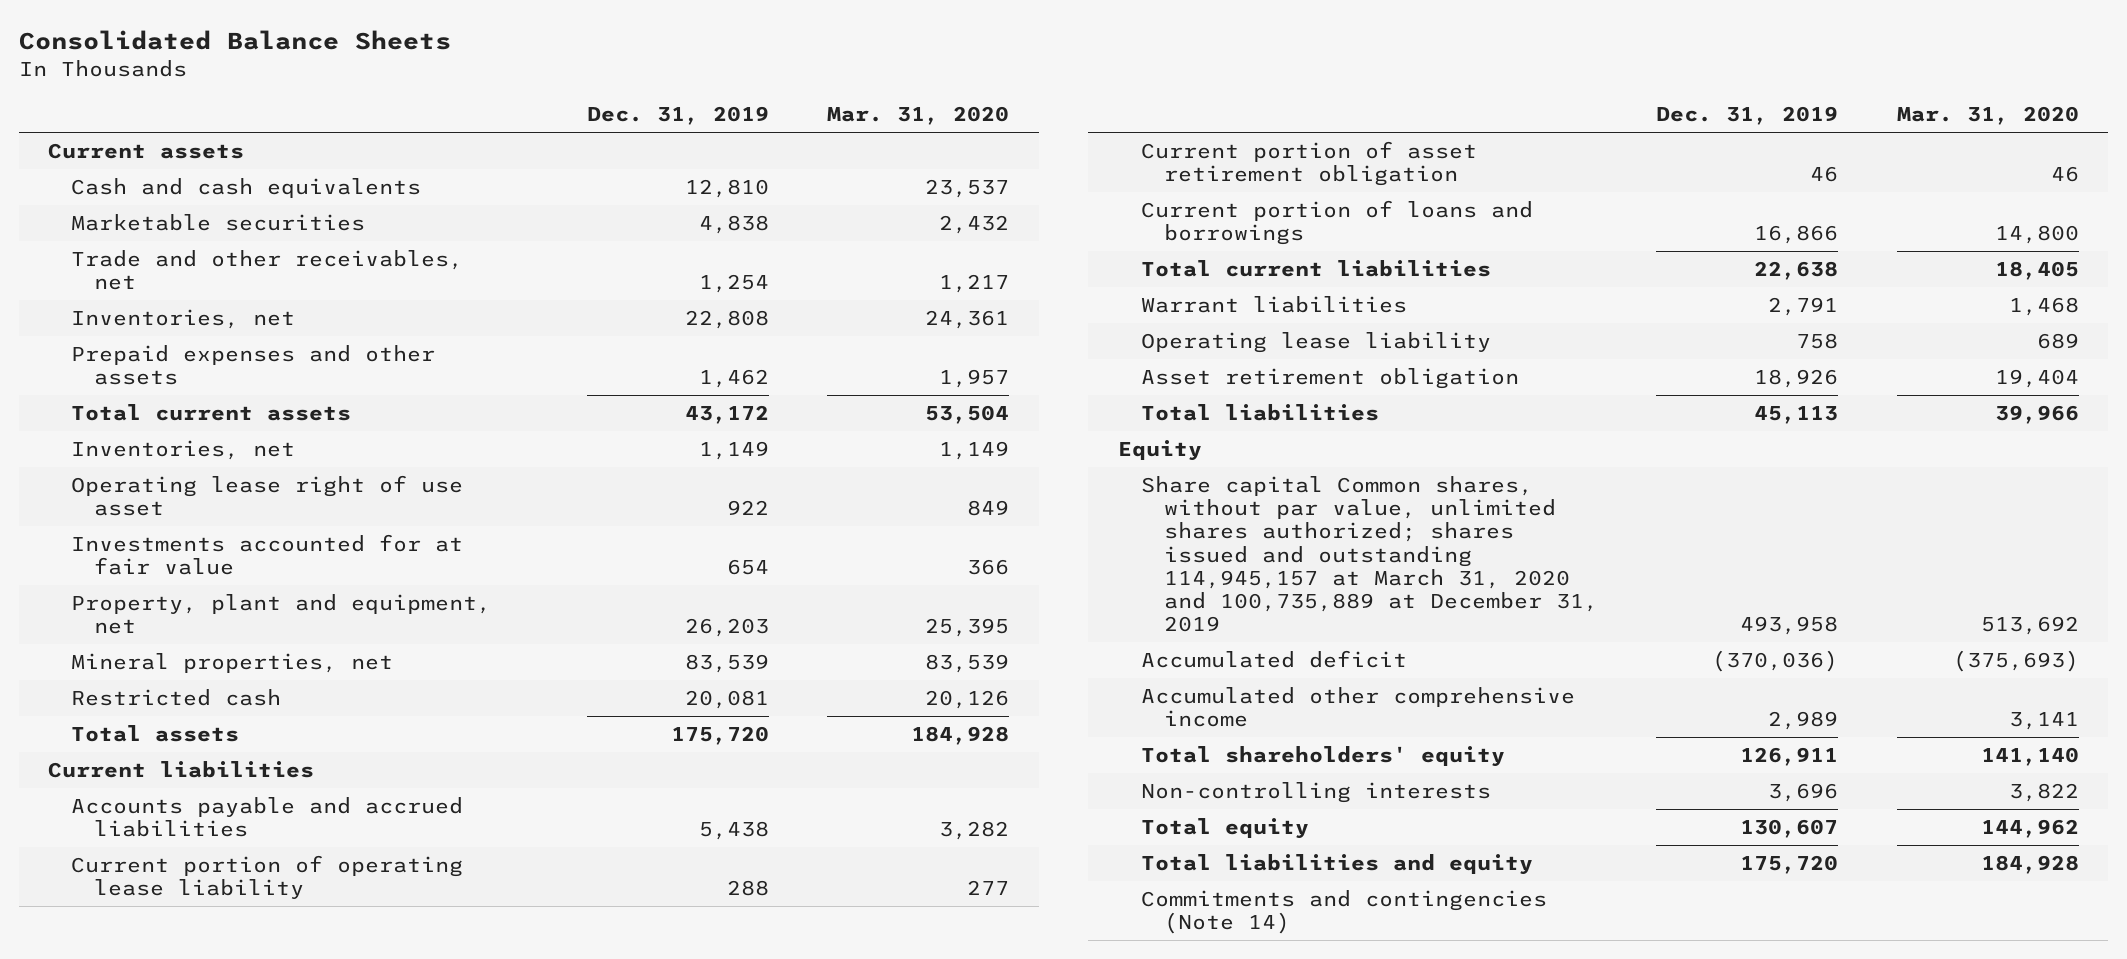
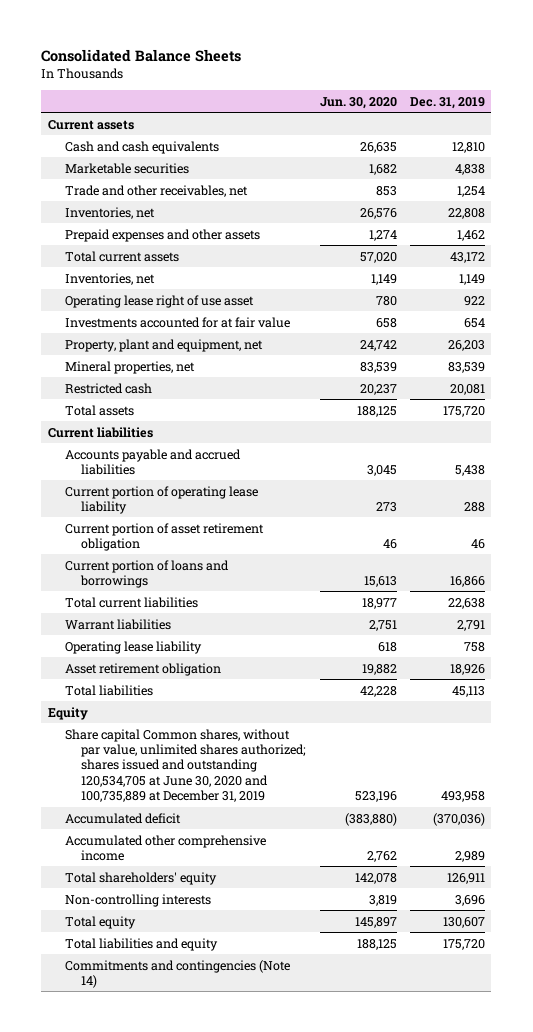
[827,106,1010,126] Mar. 31, 2020 -> none
none -> [319,96,397,109] Jun. 30, 2020
[1140,476,1598,633] Share capital Common shares, without par value, unlimited shares authorized; shares issued and outstanding 114,945,157 at March 31, 2020 and 100,735,889 at December 31, 2019 -> [64,728,307,802] Share capital Common shares, without par value, unlimited shares authorized; shares issued and outstanding 120,534,705 at June 30, 2020 and 100,735,889 at December 31, 2019

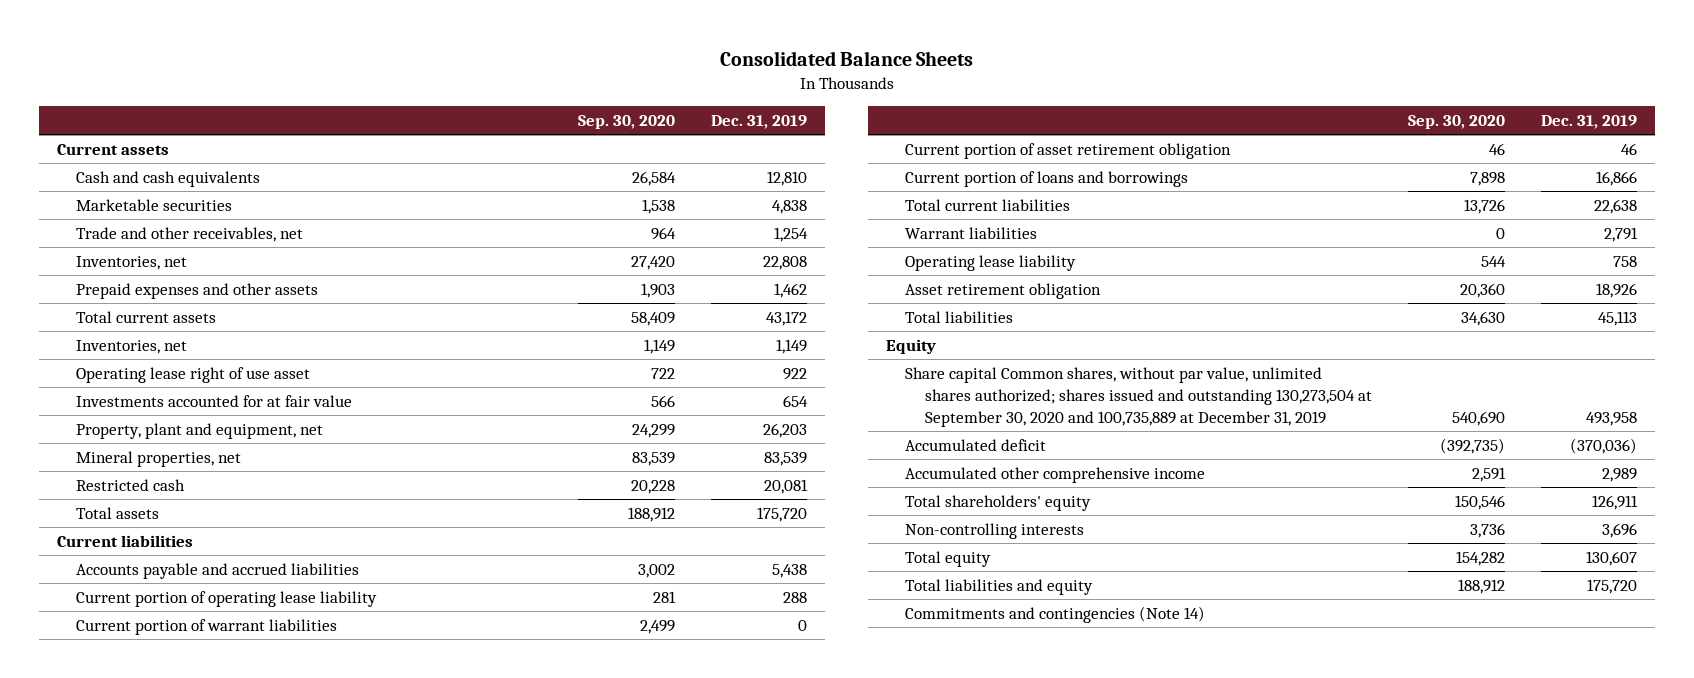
[319,96,397,109] Jun. 30, 2020 -> none
none -> [578,115,676,130] Sep. 30, 2020
none -> [76,618,338,635] Current portion of warrant liabilities
[64,728,307,802] Share capital Common shares, without par value, unlimited shares authorized; shares issued and outstanding 120,534,705 at June 30, 2020 and 100,735,889 at December 31, 2019 -> [905,366,1372,428] Share capital Common shares, without par value, unlimited shares authorized; shares issued and outstanding 130,273,504 at September 30, 2020 and 100,735,889 at December 31, 2019

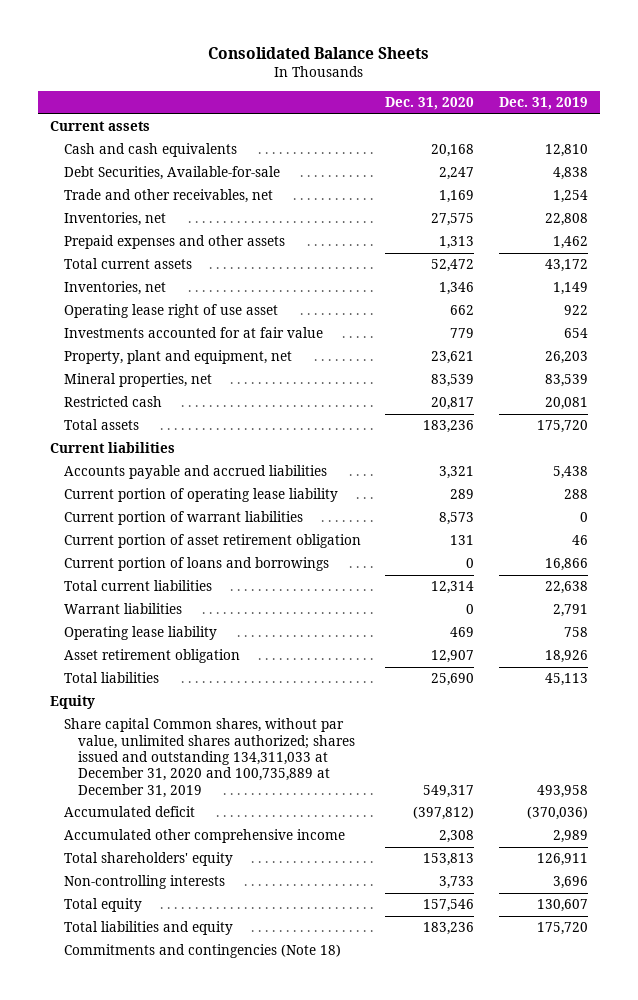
[578,115,676,130] Sep. 30, 2020 -> none
none -> [385,97,475,111] Dec. 31, 2020
[76,198,233,211] Marketable securities -> [64,166,281,181] Debt Securities, Available-for-sale
[905,366,1372,428] Share capital Common shares, without par value, unlimited shares authorized; shares issued and outstanding 130,273,504 at September 30, 2020 and 100,735,889 at December 31, 2019 -> [64,718,355,798] Share capital Common shares, without par value, unlimited shares authorized; shares issued and outstanding 134,311,033 at December 31, 2020 and 100,735,889 at December 31, 2019
[905,605,1206,623] Commitments and contingencies (Note 14) -> [64,944,342,959] Commitments and contingencies (Note 18)

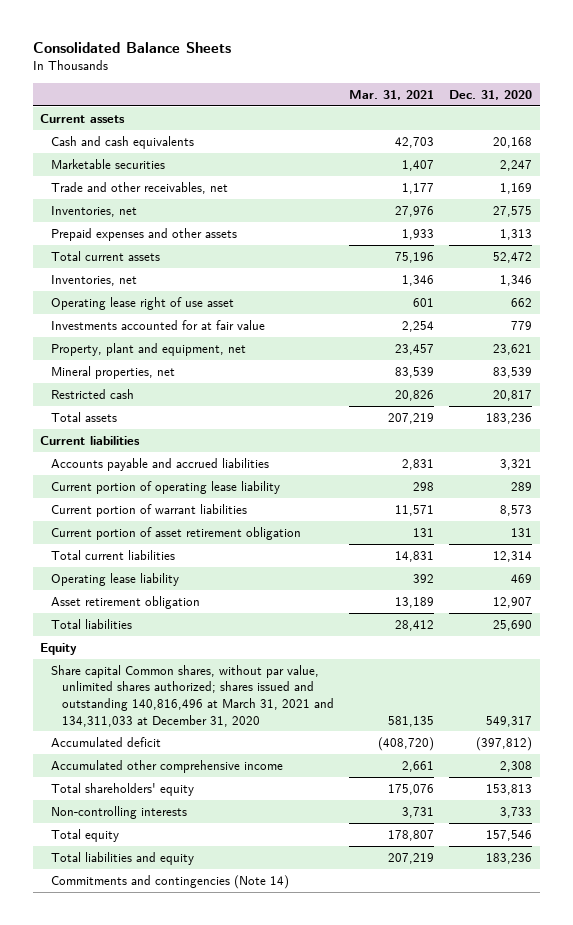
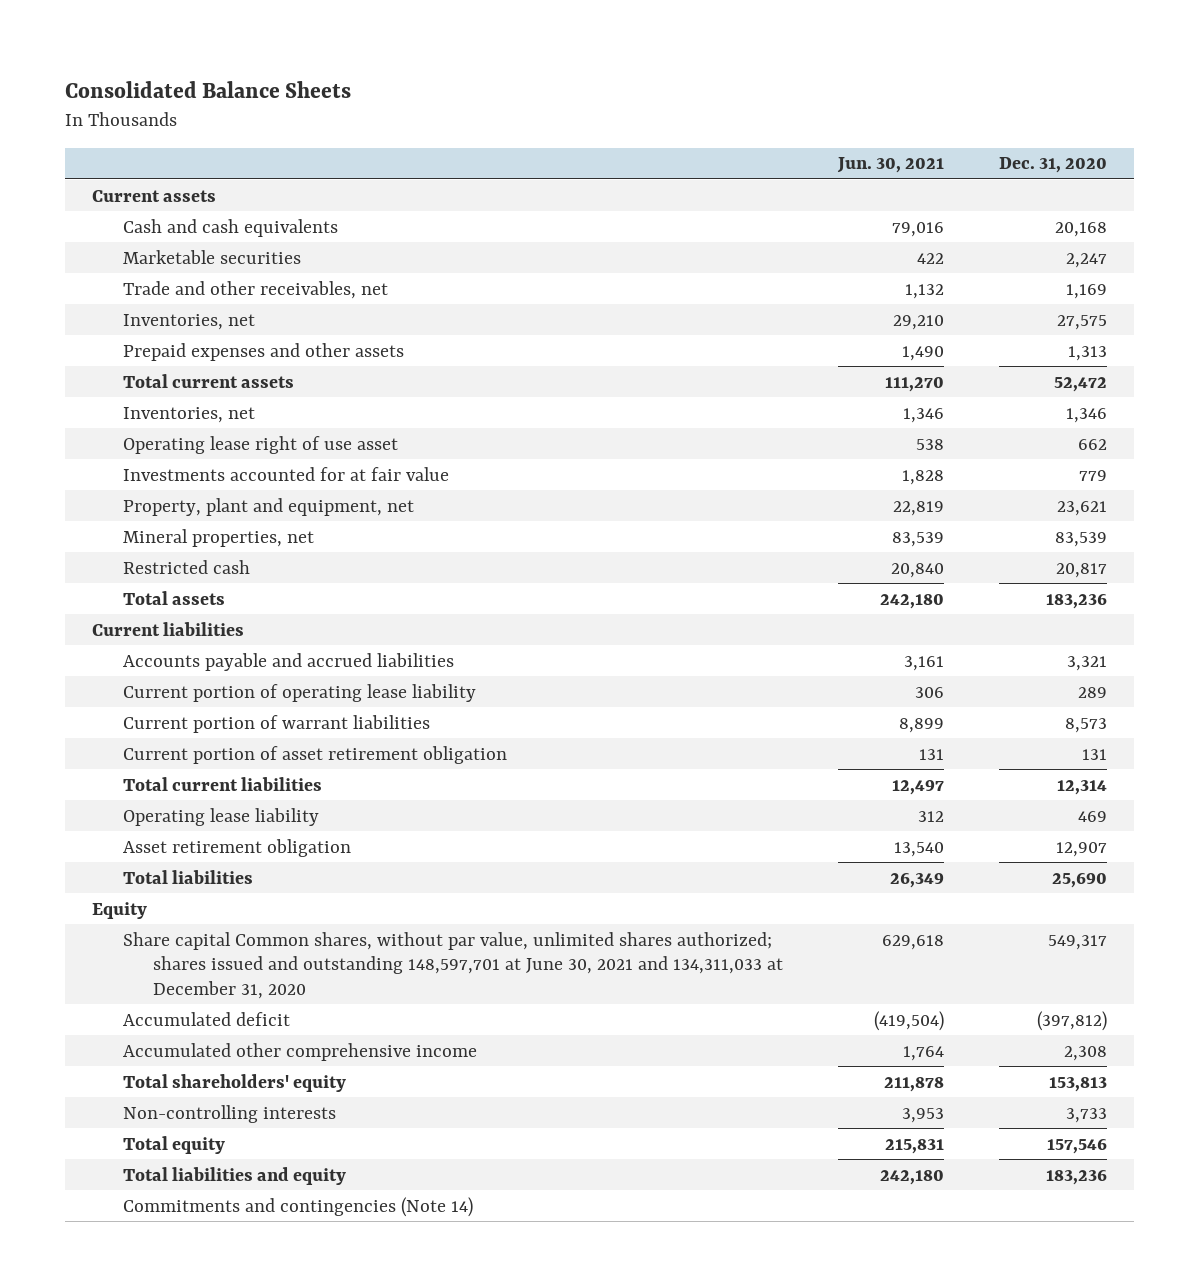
[349,89,435,100] Mar. 31, 2021 -> none
none -> [837,157,945,174] Jun. 30, 2021
[51,664,335,727] Share capital Common shares, without par value, unlimited shares authorized; shares issued and outstanding 140,816,496 at March 31, 2021 and 134,311,033 at December 31, 2020 -> [122,931,784,999] Share capital Common shares, without par value, unlimited shares authorized; shares issued and outstanding 148,597,701 at June 30, 2021 and 134,311,033 at December 31, 2020

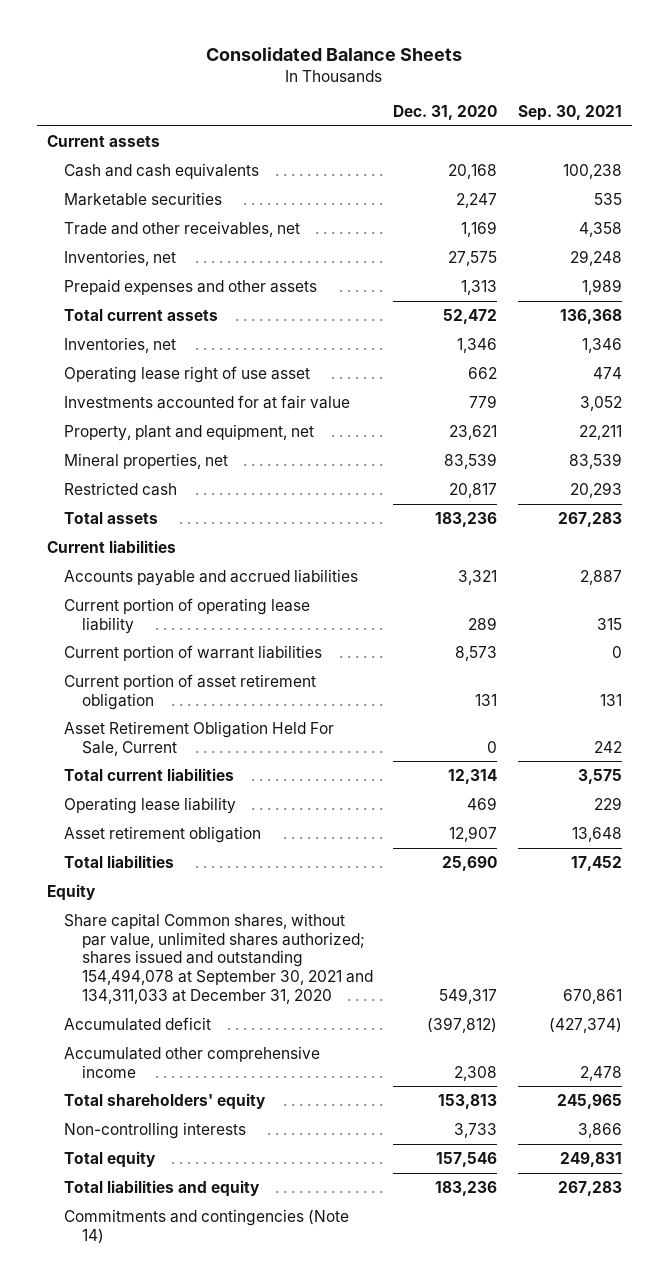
[837,157,945,174] Jun. 30, 2021 -> none
none -> [517,105,622,122] Sep. 30, 2021
none -> [64,721,335,756] Asset Retirement Obligation Held For Sale, Current
[122,931,784,999] Share capital Common shares, without par value, unlimited shares authorized; shares issued and outstanding 148,597,701 at June 30, 2021 and 134,311,033 at December 31, 2020 -> [64,913,373,1004] Share capital Common shares, without par value, unlimited shares authorized; shares issued and outstanding 154,494,078 at September 30, 2021 and 134,311,033 at December 31, 2020

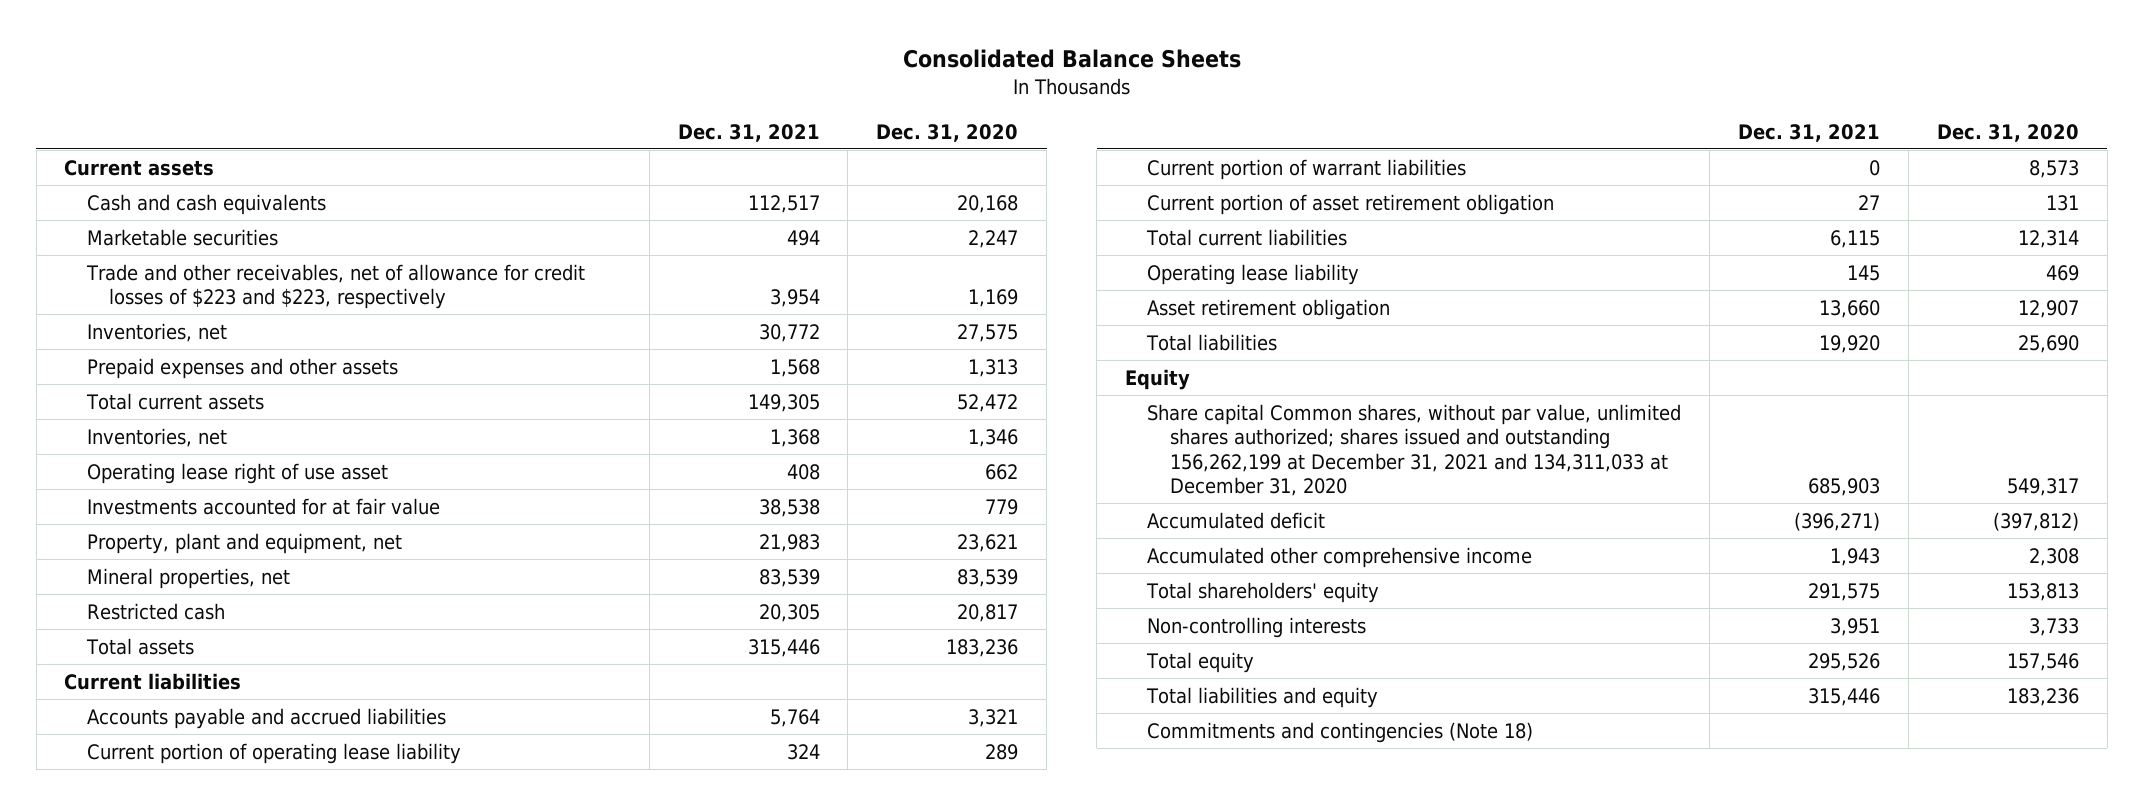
[517,105,622,122] Sep. 30, 2021 -> none
none -> [677,123,820,142] Dec. 31, 2021
[64,221,301,238] Trade and other receivables, net -> [85,263,585,310] Trade and other receivables, net of allowance for credit losses of $223 and $223, respectively
[64,721,335,756] Asset Retirement Obligation Held For Sale, Current -> none
[64,913,373,1004] Share capital Common shares, without par value, unlimited shares authorized; shares issued and outstanding 154,494,078 at September 30, 2021 and 134,311,033 at December 31, 2020 -> [1147,403,1682,497] Share capital Common shares, without par value, unlimited shares authorized; shares issued and outstanding 156,262,199 at December 31, 2021 and 134,311,033 at December 31, 2020
[64,1209,350,1244] Commitments and contingencies (Note 14) -> [1147,721,1534,743] Commitments and contingencies (Note 18)

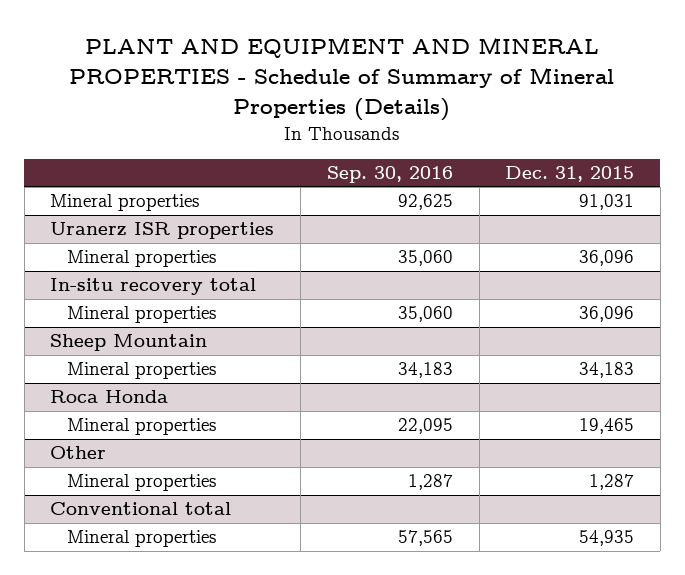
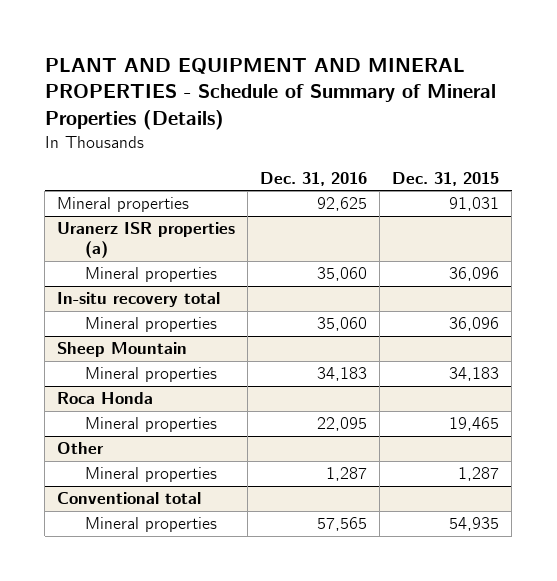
[326,166,453,184] Sep. 30, 2016 -> none
none -> [260,172,368,187] Dec. 31, 2016
[50,222,275,240] Uranerz ISR properties -> [57,222,236,259] Uranerz ISR properties (a)

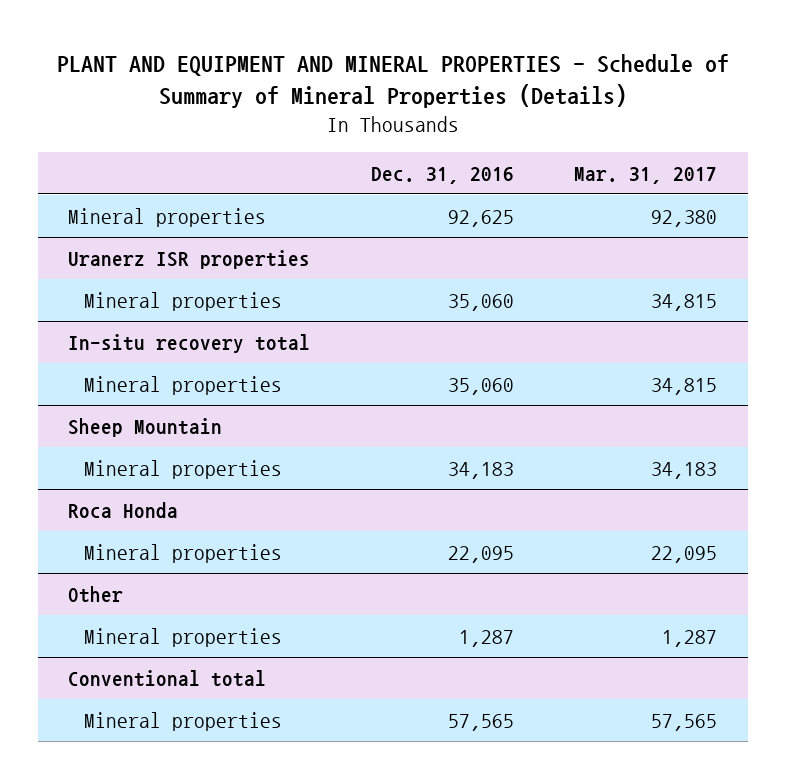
[392,172,500,187] Dec. 31, 2015 -> none
none -> [574,166,718,184] Mar. 31, 2017
[57,222,236,259] Uranerz ISR properties (a) -> [68,249,311,269] Uranerz ISR properties

